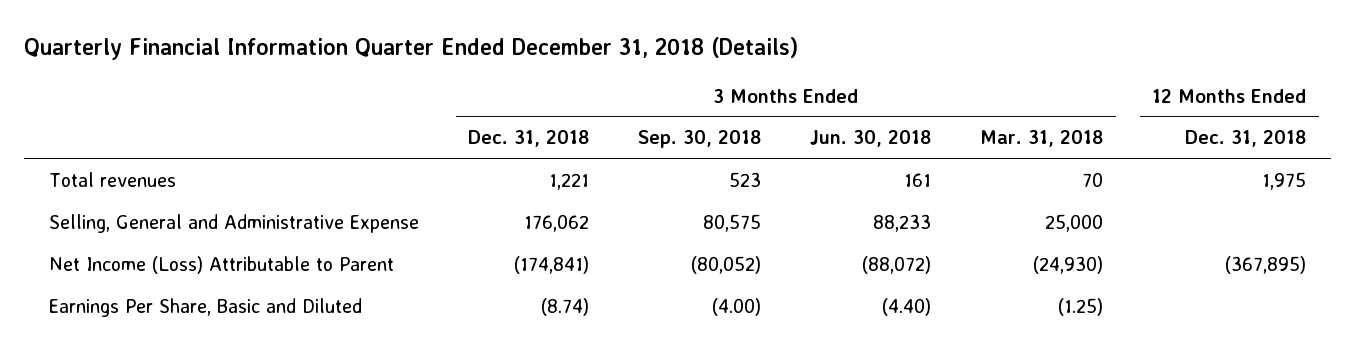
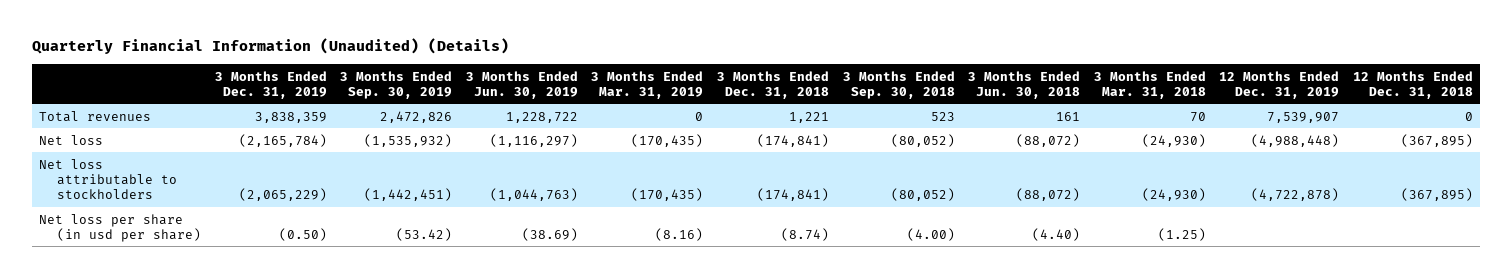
[24,37,799,61] Quarterly Financial Information Quarter Ended December 31, 2018 (Details) -> [31,38,509,55] Quarterly Financial Information (Unaudited) (Details)
none -> [214,70,327,99] 3 Months Ended Dec. 31, 2019
none -> [340,70,453,99] 3 Months Ended Sep. 30, 2019
none -> [465,70,578,99] 3 Months Ended Jun. 30, 2019
none -> [591,70,704,99] 3 Months Ended Mar. 31, 2019
none -> [1219,70,1340,99] 12 Months Ended Dec. 31, 2019
[48,213,419,233] Selling, General and Administrative Expense -> none
[1262,171,1307,190] 1,975 -> [1464,111,1473,121] 0
none -> [38,134,103,145] Net loss
[48,255,394,274] Net Income (Loss) Attributable to Parent -> [38,158,178,199] Net loss attributable to stockholders
[48,297,362,317] Earnings Per Share, Basic and Diluted -> [38,213,202,242] Net loss per share (in usd per share)

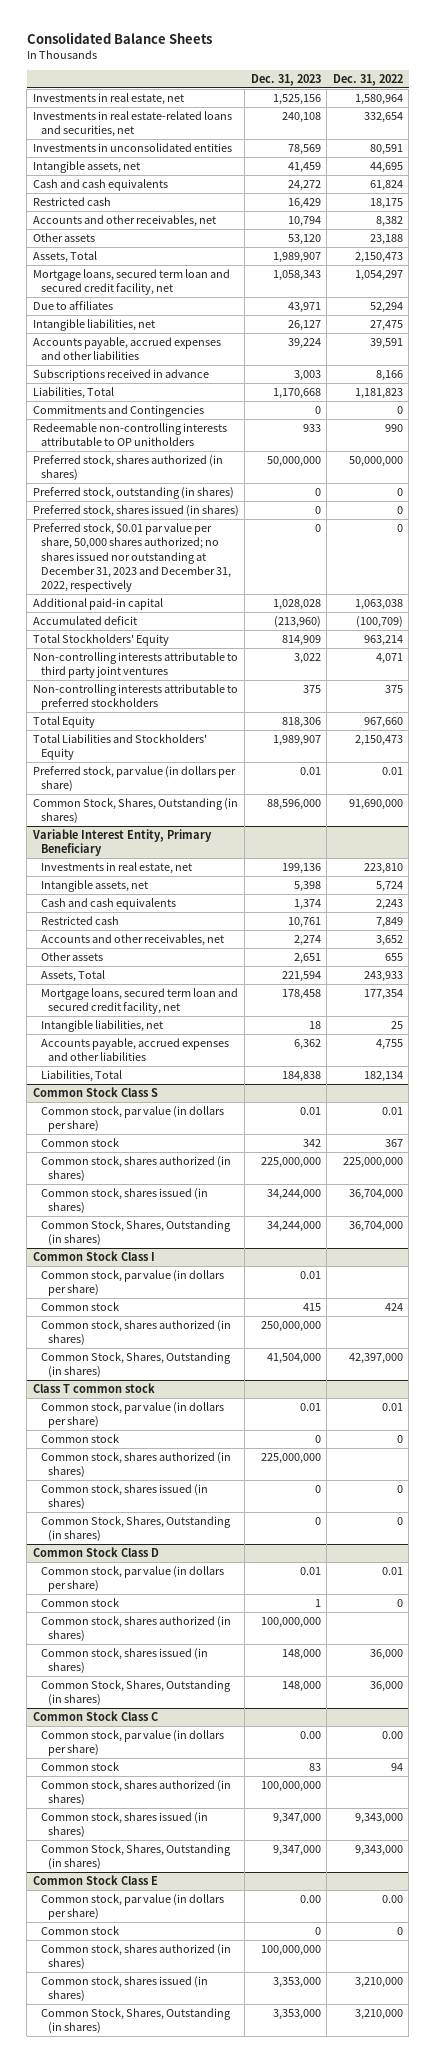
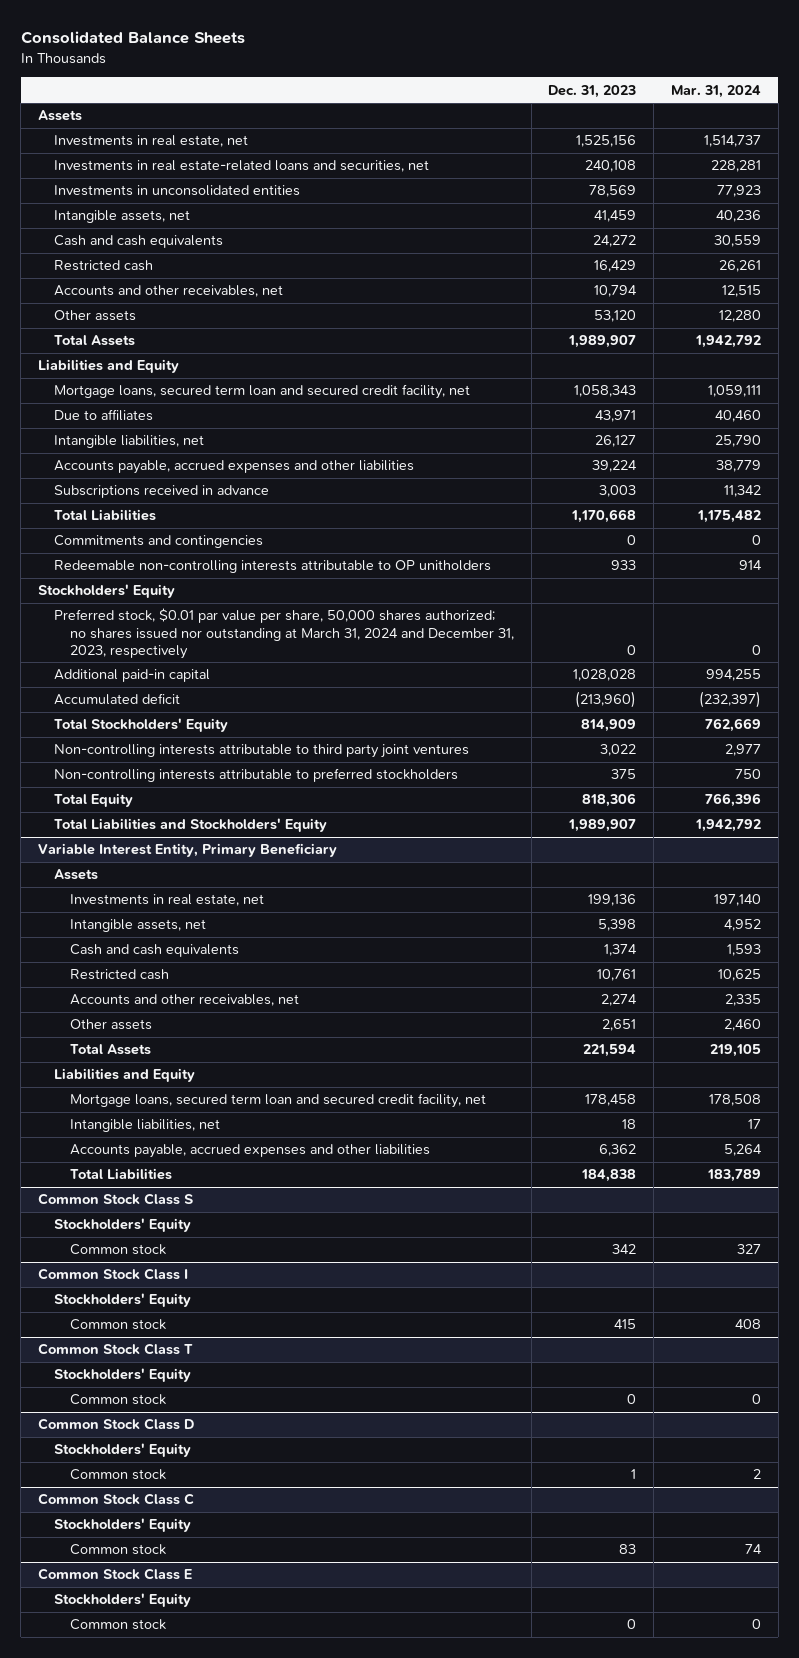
[332,74,403,87] Dec. 31, 2022 -> none
none -> [670,84,761,98] Mar. 31, 2024
none -> [37,110,82,122] Assets
[32,251,97,264] Assets, Total -> [53,335,135,347] Total Assets
none -> [37,359,179,374] Liabilities and Equity
[32,387,114,400] Liabilities, Total -> [53,509,156,522] Total Liabilities
[32,405,204,418] Commitments and Contingencies -> [53,535,263,549] Commitments and contingencies
[32,455,223,482] Preferred stock, shares authorized (in shares) -> none
[32,487,234,500] Preferred stock, outstanding (in shares) -> none
[32,505,239,518] Preferred stock, shares issued (in shares) -> none
none -> [37,584,175,599] Stockholders' Equity
[32,522,231,592] Preferred stock, $0.01 par value per share, 50,000 shares authorized; no shares issued nor outstanding at December 31, 2023 and December 31, 2022, respectively -> [53,608,514,659] Preferred stock, $0.01 par value per share, 50,000 shares authorized; no shares issued nor outstanding at March 31, 2024 and December 31, 2023, respectively
[32,766,236,793] Preferred stock, par value (in dollars per share) -> none
[32,798,238,825] Common Stock, Shares, Outstanding (in shares) -> none
none -> [53,869,98,881] Assets
[40,970,105,983] Assets, Total -> [69,1044,151,1056] Total Assets
none -> [53,1068,195,1083] Liabilities and Equity
[40,1070,122,1083] Liabilities, Total -> [69,1168,172,1181] Total Liabilities
[40,1106,224,1133] Common stock, par value (in dollars per share) -> none
none -> [53,1218,191,1233] Stockholders' Equity
[40,1156,231,1183] Common stock, shares authorized (in shares) -> none
[40,1188,208,1215] Common stock, shares issued (in shares) -> none
[40,1220,231,1247] Common Stock, Shares, Outstanding (in shares) -> none
[40,1270,224,1297] Common stock, par value (in dollars per share) -> none
none -> [53,1293,191,1308] Stockholders' Equity
[40,1320,231,1347] Common stock, shares authorized (in shares) -> none
[40,1352,231,1379] Common Stock, Shares, Outstanding (in shares) -> none
[40,1402,224,1429] Common stock, par value (in dollars per share) -> none
[32,1383,155,1394] Class T common stock -> [37,1343,193,1356] Common Stock Class T
none -> [53,1368,191,1383] Stockholders' Equity
[40,1452,231,1479] Common stock, shares authorized (in shares) -> none
[40,1484,208,1511] Common stock, shares issued (in shares) -> none
[40,1516,231,1543] Common Stock, Shares, Outstanding (in shares) -> none
[40,1566,224,1593] Common stock, par value (in dollars per share) -> none
none -> [53,1443,191,1458] Stockholders' Equity
[40,1616,231,1643] Common stock, shares authorized (in shares) -> none
[40,1648,208,1675] Common stock, shares issued (in shares) -> none
[40,1680,231,1707] Common Stock, Shares, Outstanding (in shares) -> none
[40,1730,224,1757] Common stock, par value (in dollars per share) -> none
none -> [53,1518,191,1533] Stockholders' Equity
[40,1780,231,1807] Common stock, shares authorized (in shares) -> none
[40,1812,208,1839] Common stock, shares issued (in shares) -> none
[40,1844,231,1871] Common Stock, Shares, Outstanding (in shares) -> none
[40,1894,224,1921] Common stock, par value (in dollars per share) -> none
none -> [53,1593,191,1608] Stockholders' Equity
[40,1944,231,1971] Common stock, shares authorized (in shares) -> none
[40,1976,208,2003] Common stock, shares issued (in shares) -> none
[40,2008,231,2035] Common Stock, Shares, Outstanding (in shares) -> none

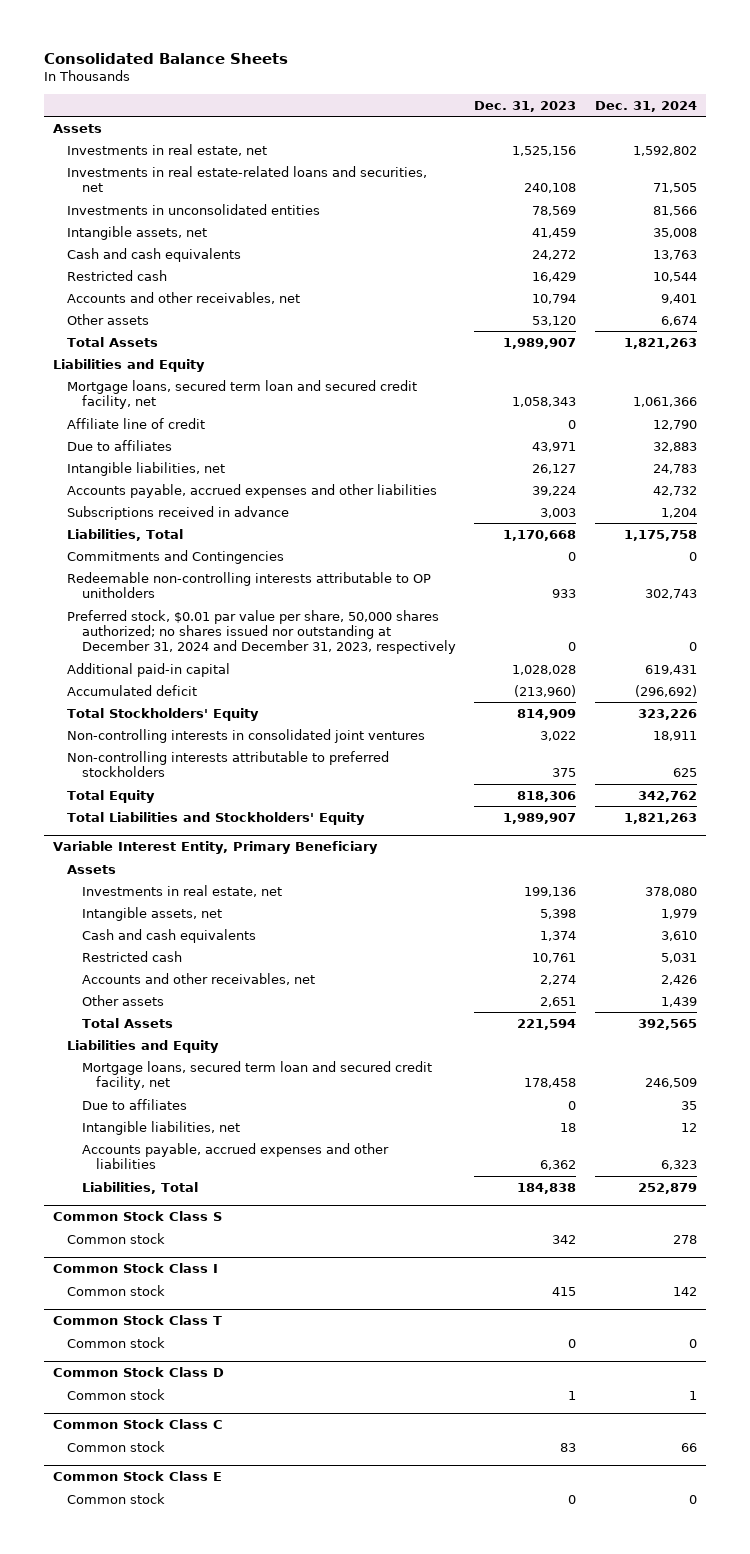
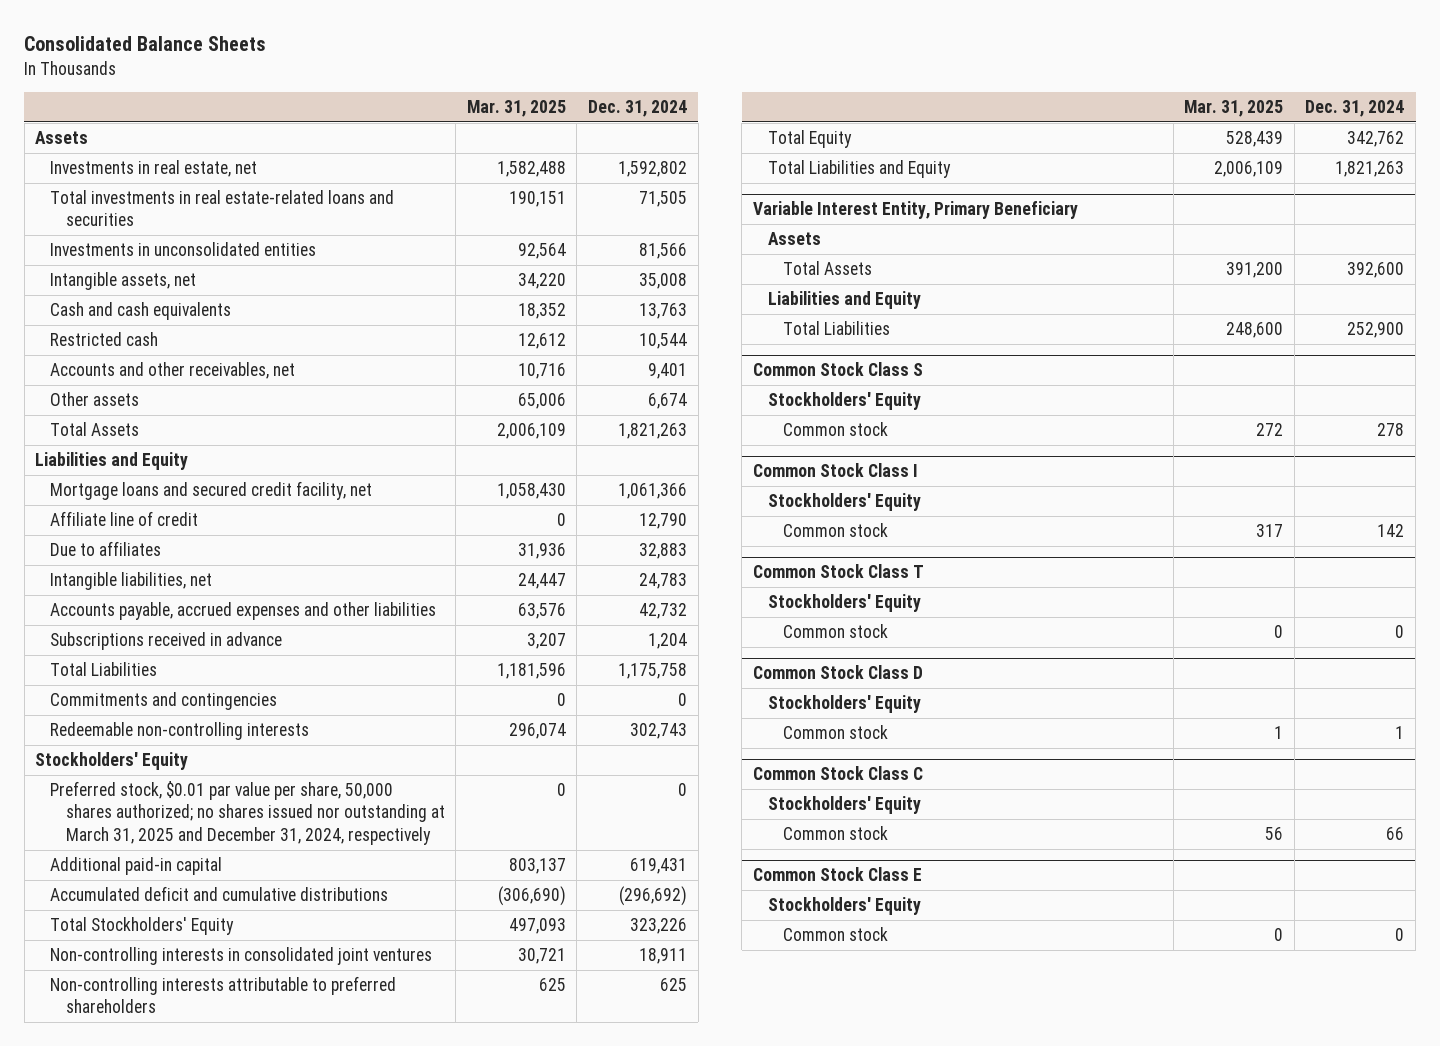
[474,100,577,112] Dec. 31, 2023 -> none
none -> [466,100,566,118] Mar. 31, 2025
[67,165,428,193] Investments in real estate-related loans and securities, net -> [50,190,395,227] Total investments in real estate-related loans and securities
[67,379,418,410] Mortgage loans, secured term loan and secured credit facility, net -> [50,481,373,501] Mortgage loans and secured credit facility, net
[67,528,184,541] Liabilities, Total -> [50,662,158,677] Total Liabilities
[67,549,285,564] Commitments and Contingencies -> [50,692,278,711] Commitments and contingencies
[67,571,432,599] Redeemable non-controlling interests attributable to OP unitholders -> [50,722,310,741] Redeemable non-controlling interests
none -> [35,752,189,771] Stockholders' Equity
[67,609,456,655] Preferred stock, $0.01 par value per share, 50,000 shares authorized; no shares issued nor outstanding at December 31, 2024 and December 31, 2023, respectively -> [50,781,445,845] Preferred stock, $0.01 par value per share, 50,000 shares authorized; no shares issued nor outstanding at March 31, 2025 and December 31, 2024, respectively
[67,684,198,696] Accumulated deficit -> [50,886,389,902] Accumulated deficit and cumulative distributions
[67,750,390,778] Non-controlling interests attributable to preferred stockholders -> [50,976,397,1014] Non-controlling interests attributable to preferred shareholders
[67,811,366,825] Total Liabilities and Stockholders' Equity -> [767,160,951,179] Total Liabilities and Equity
[81,884,282,897] Investments in real estate, net -> none
[81,906,222,921] Intangible assets, net -> none
[81,928,256,943] Cash and cash equivalents -> none
[81,950,182,962] Restricted cash -> none
[81,972,315,985] Accounts and other receivables, net -> none
[81,994,164,1006] Other assets -> none
[637,1018,697,1030] 392,565 -> [1347,262,1405,279] 392,600
[81,1060,432,1091] Mortgage loans, secured term loan and secured credit facility, net -> none
[81,1098,187,1110] Due to affiliates -> none
[81,1120,240,1135] Intangible liabilities, net -> none
[81,1142,389,1170] Accounts payable, accrued expenses and other liabilities -> none
[81,1181,198,1194] Liabilities, Total -> [782,321,890,336] Total Liabilities
[637,1182,697,1194] 252,879 -> [1347,322,1405,339] 252,900
none -> [767,392,921,411] Stockholders' Equity
none -> [767,493,921,512] Stockholders' Equity
none -> [767,594,921,613] Stockholders' Equity
none -> [767,695,921,714] Stockholders' Equity
none -> [767,796,921,815] Stockholders' Equity
none -> [767,897,921,916] Stockholders' Equity

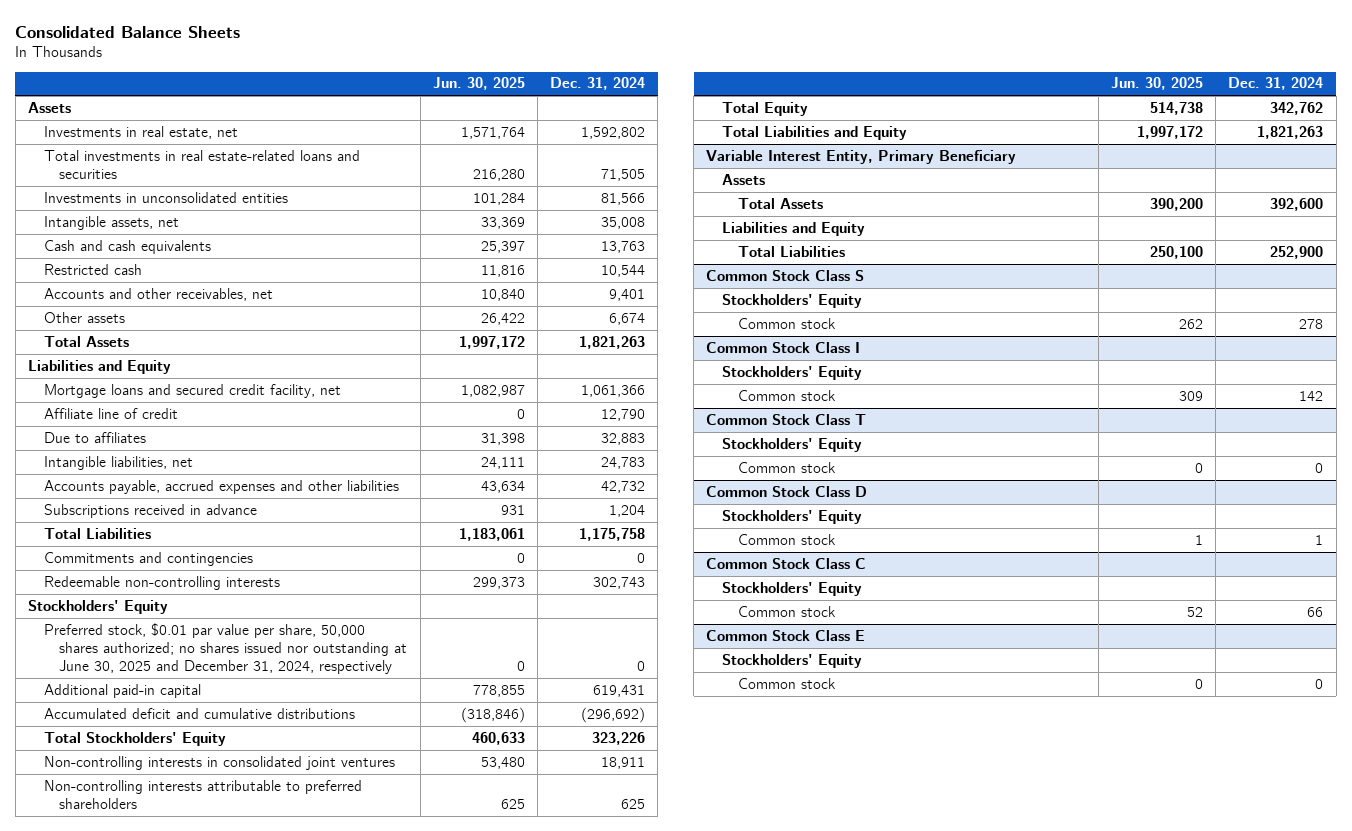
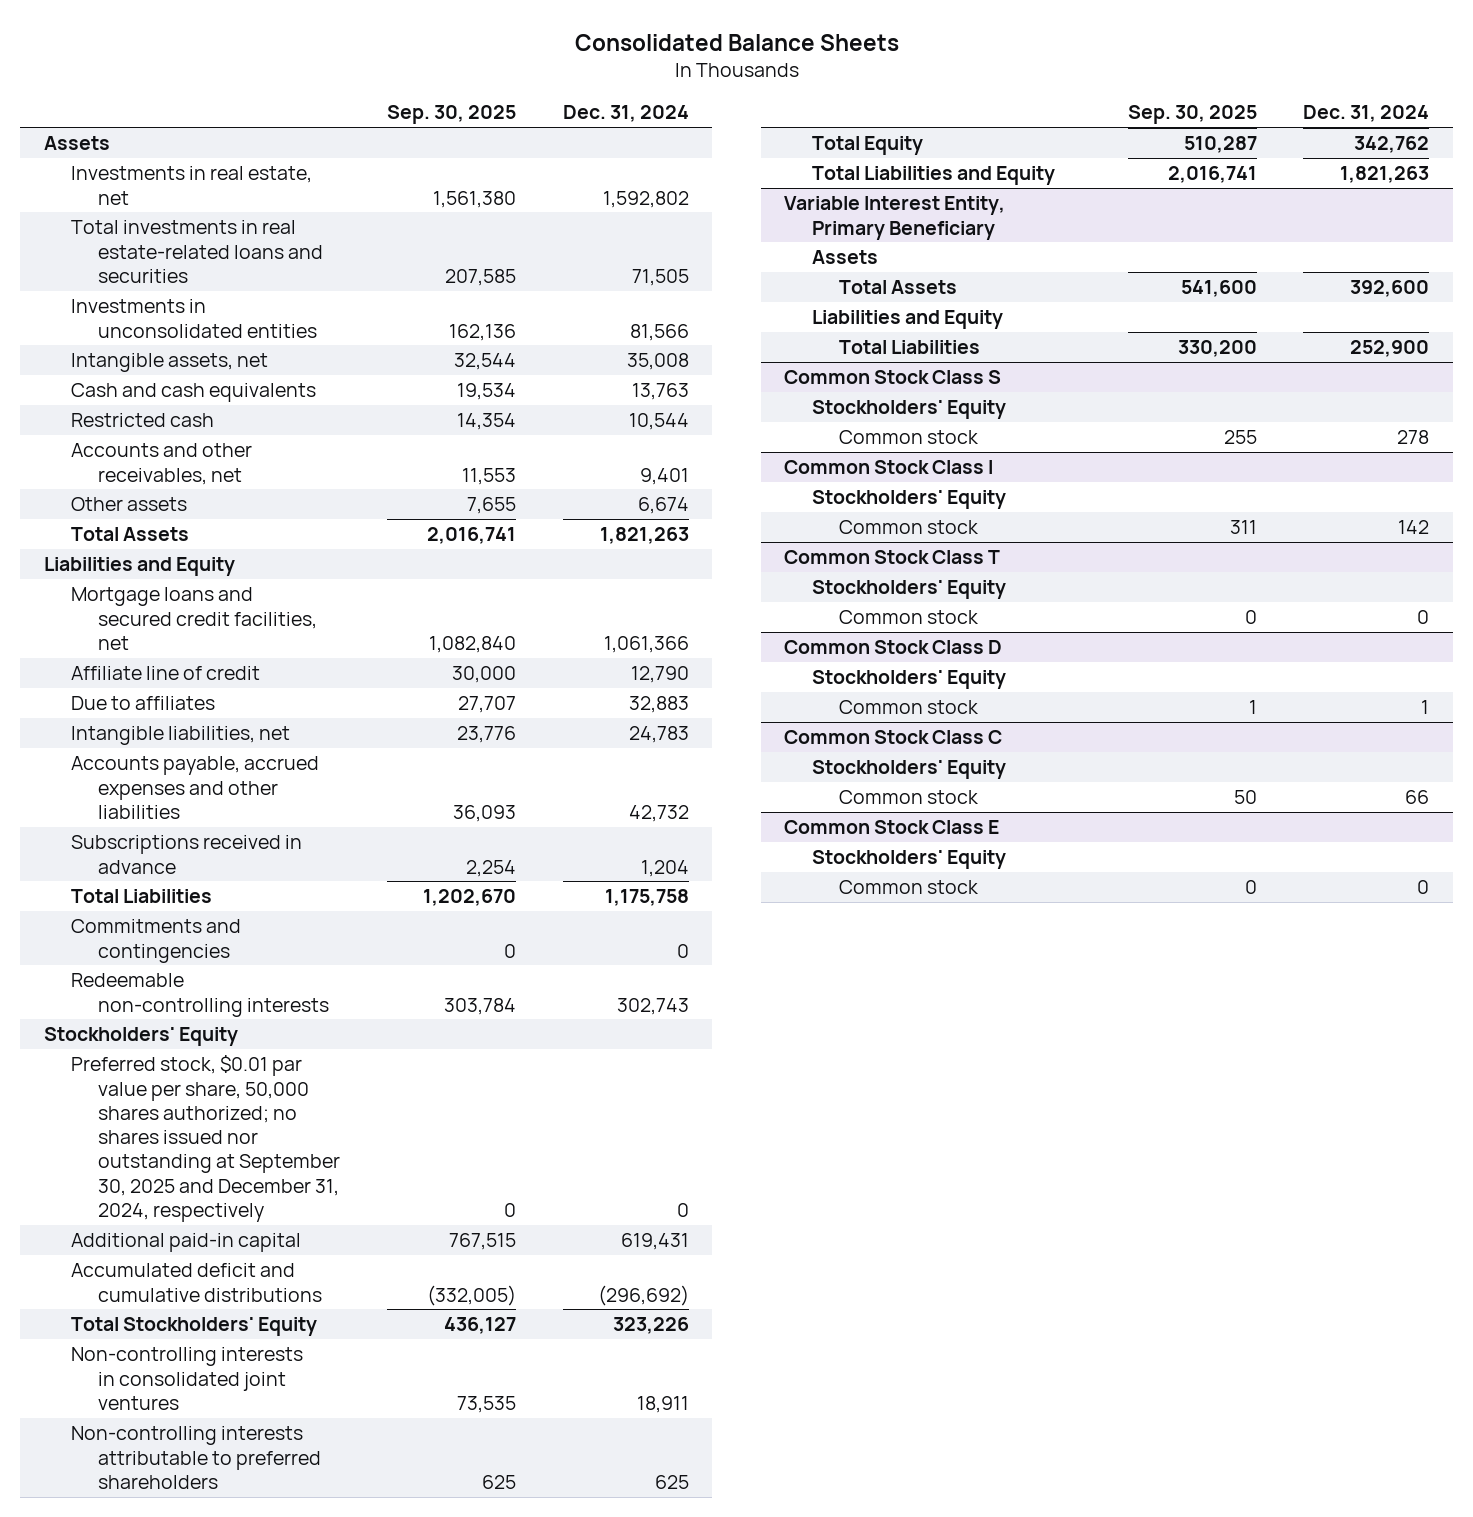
[432,77,525,91] Jun. 30, 2025 -> none
none -> [386,105,516,125] Sep. 30, 2025
[43,383,341,398] Mortgage loans and secured credit facility, net -> [70,587,318,650] Mortgage loans and secured credit facilities, net
[43,622,408,674] Preferred stock, $0.01 par value per share, 50,000 shares authorized; no shares issued nor outstanding at June 30, 2025 and December 31, 2024, respectively -> [70,1055,341,1222] Preferred stock, $0.01 par value per share, 50,000 shares authorized; no shares issued nor outstanding at September 30, 2025 and December 31, 2024, respectively

